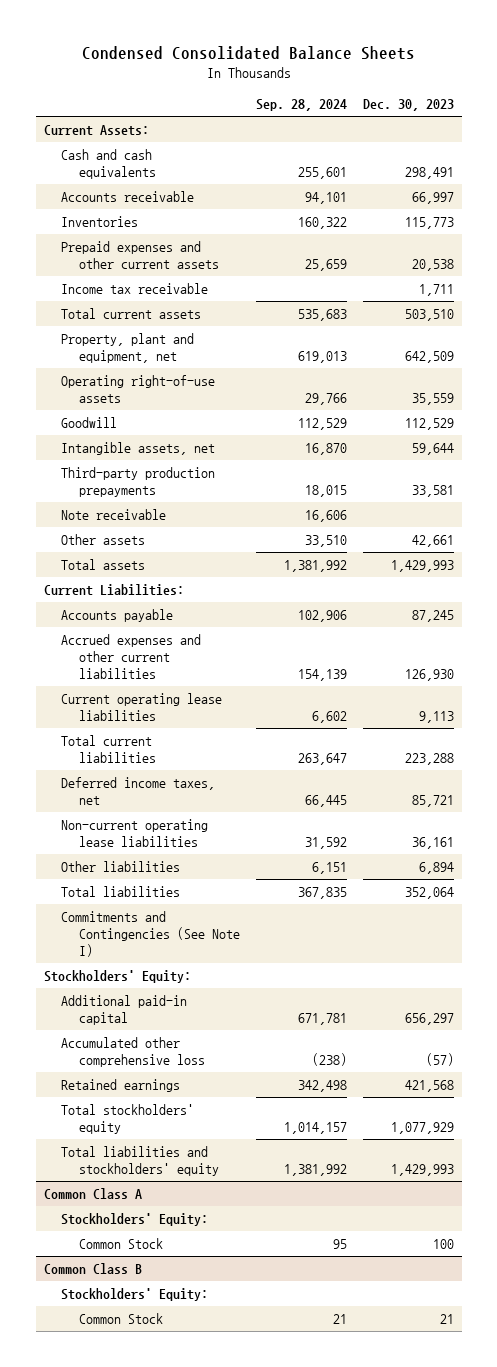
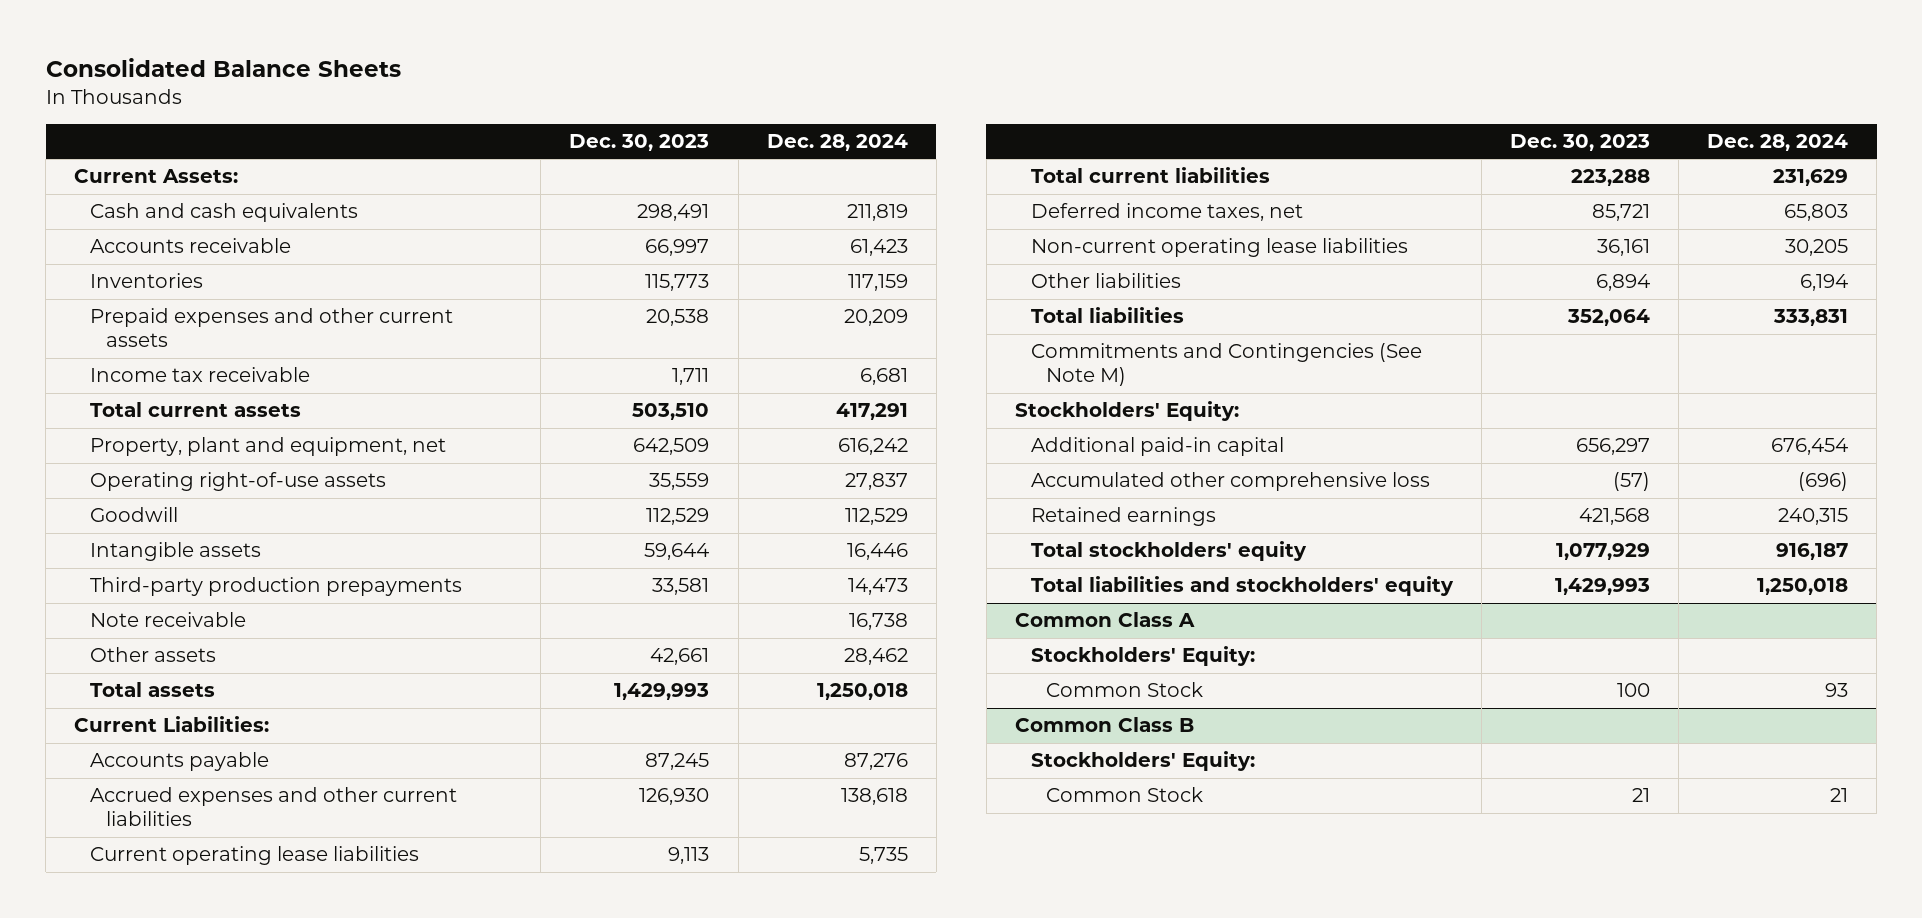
[81,45,415,60] Condensed Consolidated Balance Sheets -> [45,57,401,77] Consolidated Balance Sheets
[255,99,347,112] Sep. 28, 2024 -> none
none -> [766,134,908,152] Dec. 28, 2024
[61,442,216,456] Intangible assets, net -> [90,542,262,562] Intangible assets
[61,911,240,958] Commitments and Contingencies (See Note I) -> [1030,343,1422,387] Commitments and Contingencies (See Note M)

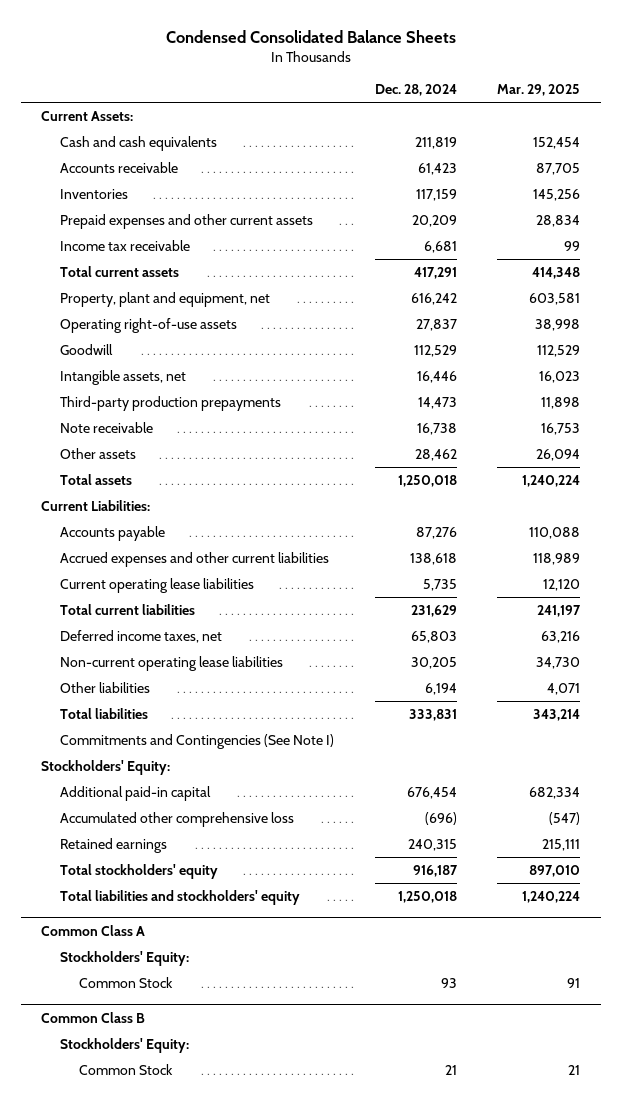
[45,57,401,77] Consolidated Balance Sheets -> [165,29,456,43] Condensed Consolidated Balance Sheets
[569,134,710,152] Dec. 30, 2023 -> none
none -> [497,84,581,97] Mar. 29, 2025
[90,542,262,562] Intangible assets -> [59,370,186,386] Intangible assets, net
[1030,343,1422,387] Commitments and Contingencies (See Note M) -> [59,734,334,750] Commitments and Contingencies (See Note I)

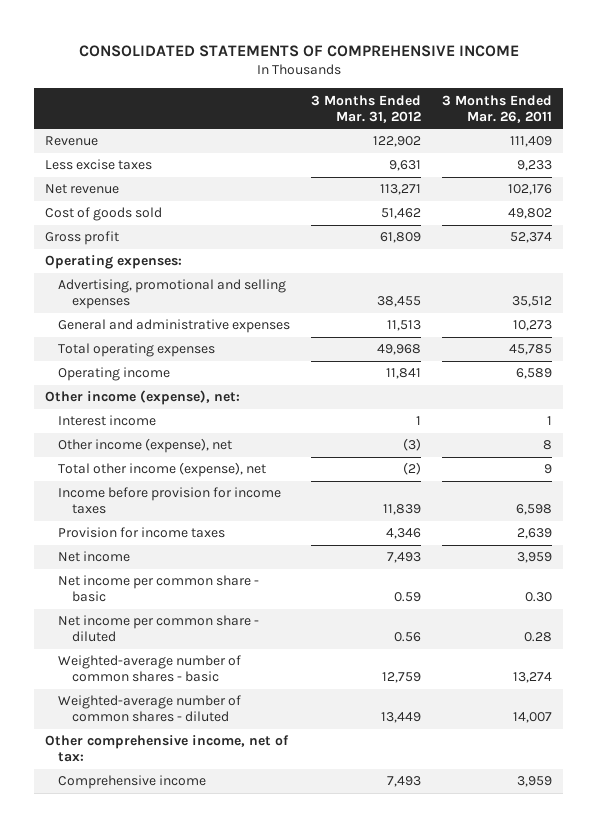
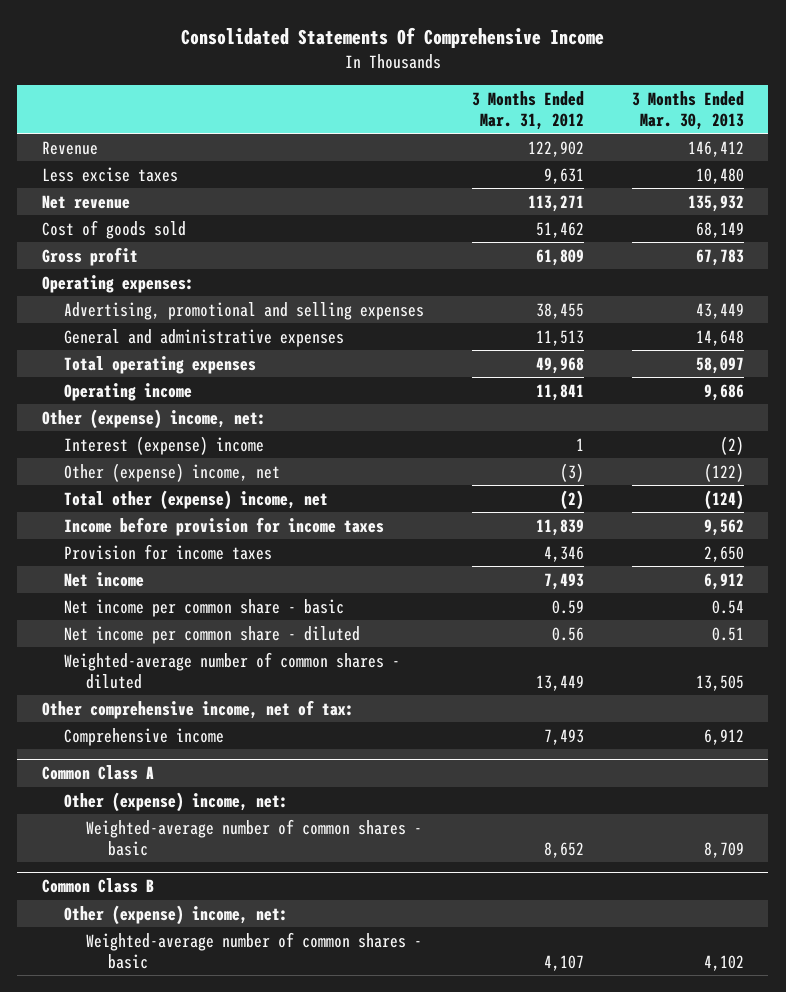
[78,44,519,57] CONSOLIDATED STATEMENTS OF COMPREHENSIVE INCOME -> [180,27,604,49] Consolidated Statements Of Comprehensive Income
[442,94,553,123] 3 Months Ended Mar. 26, 2011 -> none
none -> [632,91,745,130] 3 Months Ended Mar. 30, 2013
[44,390,240,406] Other income (expense), net: -> [41,408,266,429] Other (expense) income, net:
[58,415,157,427] Interest income -> [63,435,264,455] Interest (expense) income
[58,438,233,454] Other income (expense), net -> [63,462,280,482] Other (expense) income, net
[58,462,267,478] Total other income (expense), net -> [63,489,328,510] Total other (expense) income, net
[58,655,242,683] Weighted-average number of common shares - basic -> none
none -> [41,765,154,781] Common Class A
none -> [63,791,288,812] Other (expense) income, net:
none -> [86,818,423,856] Weighted-average number of common shares - basic
none -> [41,878,154,894] Common Class B
none -> [63,904,288,925] Other (expense) income, net:
none -> [86,931,423,969] Weighted-average number of common shares - basic

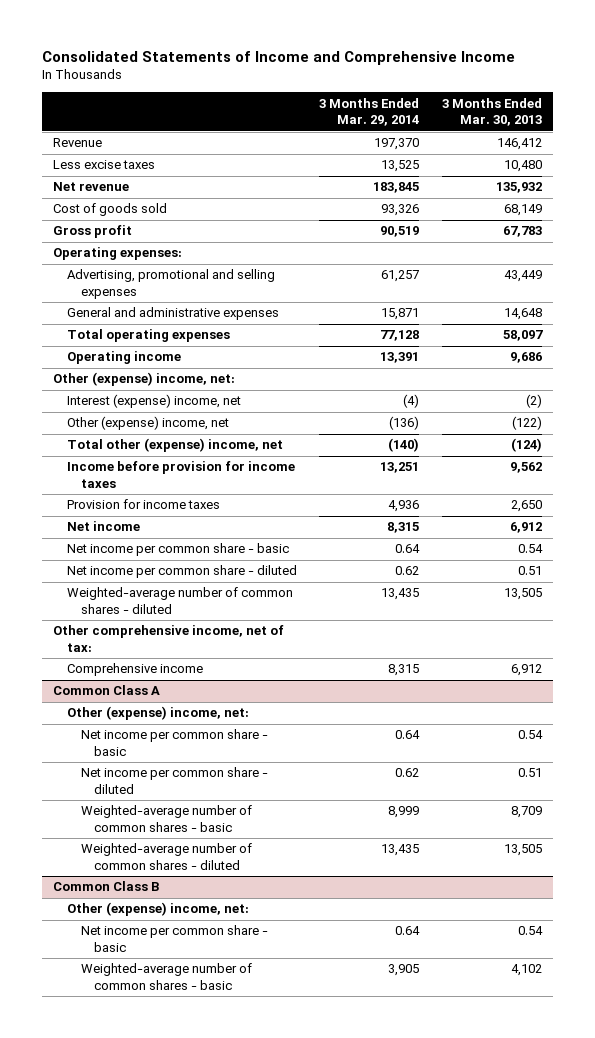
[180,27,604,49] Consolidated Statements Of Comprehensive Income -> [42,50,516,65] Consolidated Statements of Income and Comprehensive Income
[472,91,585,130] 3 Months Ended Mar. 31, 2012 -> none
none -> [319,97,420,127] 3 Months Ended Mar. 29, 2014
[63,435,264,455] Interest (expense) income -> [66,394,241,409] Interest (expense) income, net
none -> [80,729,268,757] Net income per common share - basic
none -> [80,767,268,795] Net income per common share - diluted
none -> [80,843,252,871] Weighted-average number of common shares - diluted
none -> [80,925,268,953] Net income per common share - basic

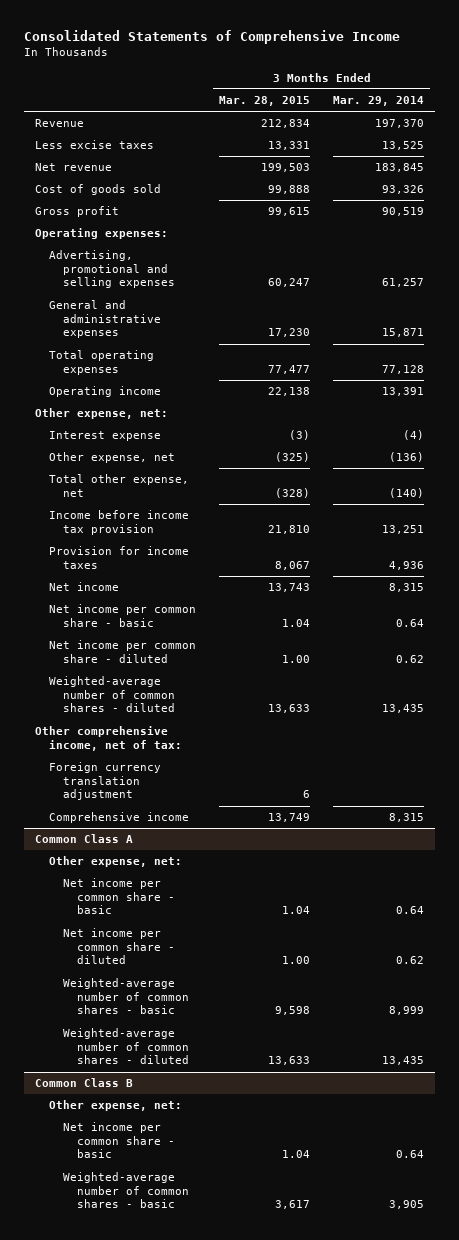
[42,50,516,65] Consolidated Statements of Income and Comprehensive Income -> [23,29,400,44] Consolidated Statements of Comprehensive Income
[441,97,542,127] 3 Months Ended Mar. 30, 2013 -> none
none -> [219,96,311,107] Mar. 28, 2015
[53,372,236,387] Other (expense) income, net: -> [35,408,169,420] Other expense, net:
[66,394,241,409] Interest (expense) income, net -> [49,431,162,442] Interest expense
[66,416,229,431] Other (expense) income, net -> [49,452,176,464] Other expense, net
[66,438,283,453] Total other (expense) income, net -> [49,474,190,497] Total other expense, net
[66,461,295,489] Income before provision for income taxes -> [49,510,190,535] Income before income tax provision
none -> [49,762,162,801] Foreign currency translation adjustment
[66,706,249,721] Other (expense) income, net: -> [49,856,183,868] Other expense, net:
[66,902,249,917] Other (expense) income, net: -> [49,1100,183,1112] Other expense, net:

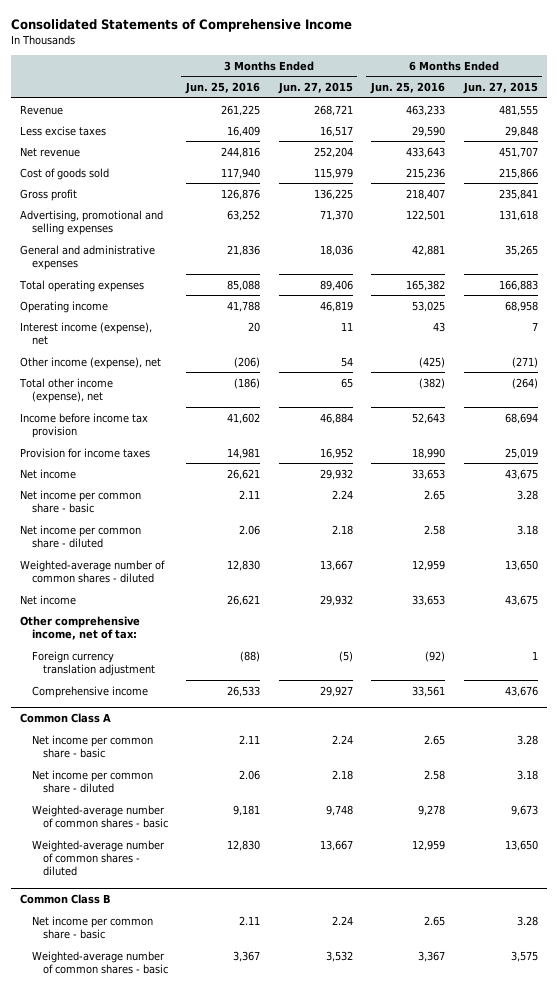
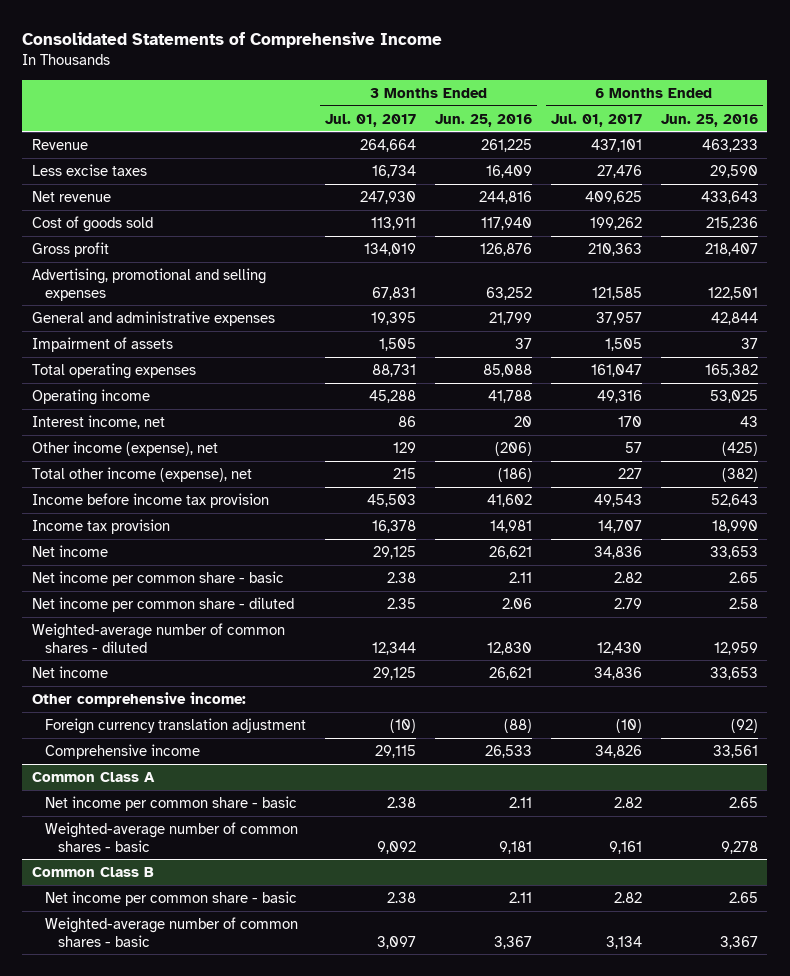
[277,82,353,95] Jun. 27, 2015 -> none
[462,82,538,95] Jun. 27, 2015 -> none
none -> [325,113,417,127] Jul. 01, 2017
none -> [550,113,642,127] Jul. 01, 2017
[227,244,261,256] 21,836 -> [488,311,532,325] 21,799
[412,244,446,256] 42,881 -> [710,311,758,325] 42,844
none -> [31,336,173,352] Impairment of assets
[20,321,153,345] Interest income (expense), net -> [31,414,165,429] Interest income, net
[20,447,151,458] Provision for income taxes -> [31,518,170,534] Income tax provision
[20,615,141,640] Other comprehensive income, net of tax: -> [31,691,246,707] Other comprehensive income:
[31,769,153,793] Net income per common share - diluted -> none
[31,839,165,877] Weighted-average number of common shares - diluted -> none

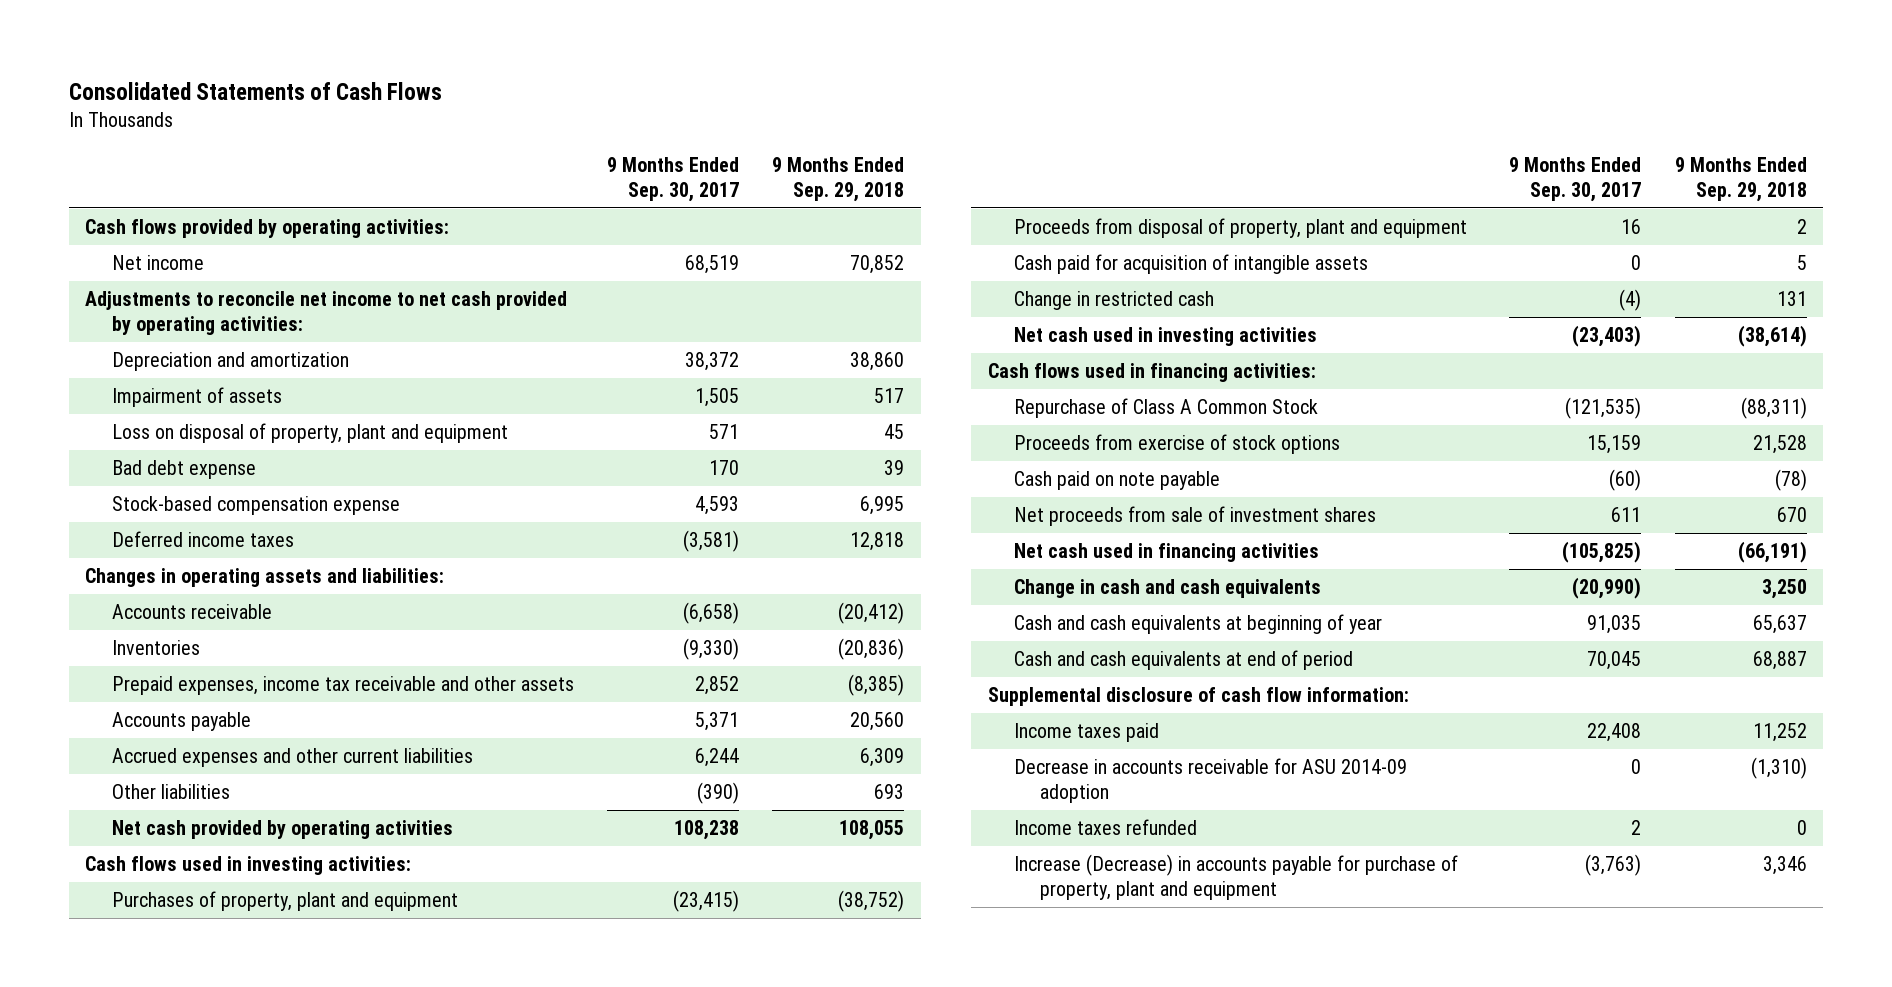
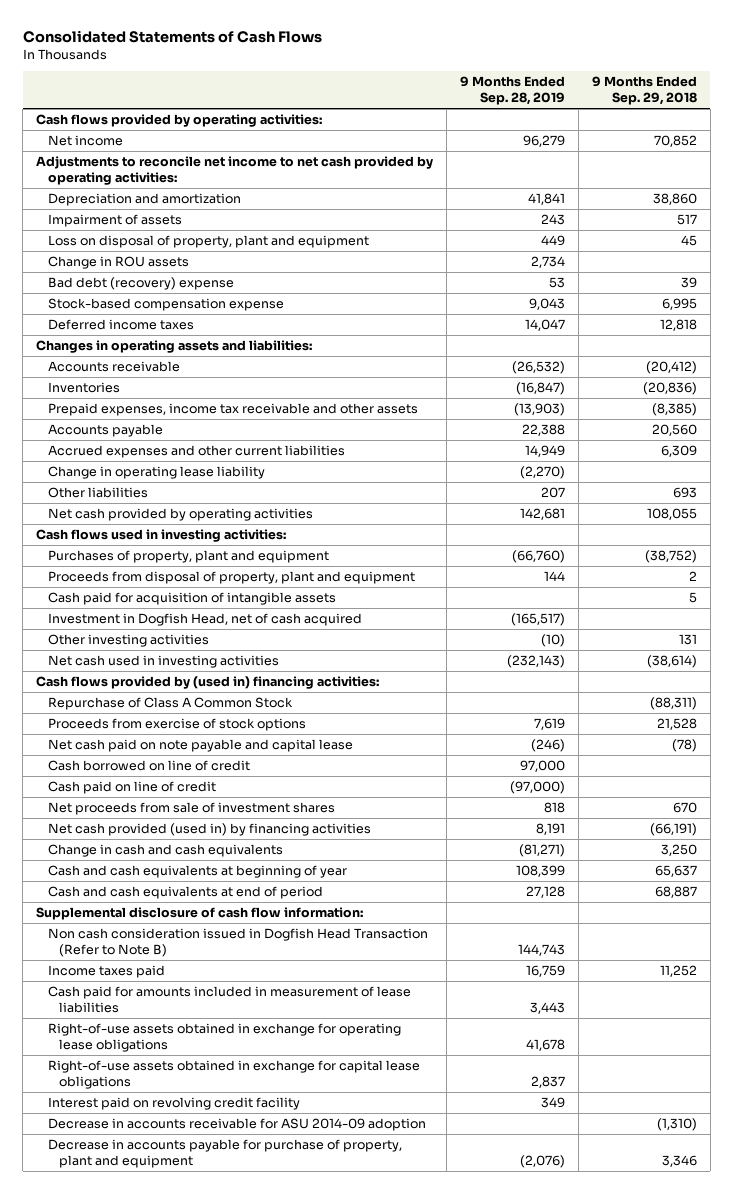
[606,156,739,202] 9 Months Ended Sep. 30, 2017 -> none
none -> [459,76,565,106] 9 Months Ended Sep. 28, 2019
none -> [47,255,189,269] Change in ROU assets
[111,460,256,480] Bad debt expense -> [47,276,234,290] Bad debt (recovery) expense
none -> [47,465,265,479] Change in operating lease liability
none -> [47,612,362,626] Investment in Dogfish Head, net of cash acquired
[1013,291,1214,311] Change in restricted cash -> [47,633,209,647] Other investing activities
[987,363,1316,383] Cash flows used in financing activities: -> [36,675,380,689] Cash flows provided by (used in) financing activities:
[1013,471,1220,491] Cash paid on note payable -> [47,738,353,752] Net cash paid on note payable and capital lease
none -> [47,759,250,771] Cash borrowed on line of credit
none -> [47,780,216,794] Cash paid on line of credit
[1013,543,1319,563] Net cash used in financing activities -> [47,822,371,836] Net cash provided (used in) by financing activities
none -> [47,927,428,958] Non cash consideration issued in Dogfish Head Transaction (Refer to Note B)
none -> [47,985,411,1014] Cash paid for amounts included in measurement of lease liabilities
none -> [47,1022,401,1053] Right-of-use assets obtained in exchange for operating lease obligations
none -> [47,1059,420,1090] Right-of-use assets obtained in exchange for capital lease obligations
none -> [47,1096,300,1110] Interest paid on revolving credit facility
[1013,819,1197,836] Income taxes refunded -> none
[1013,854,1458,900] Increase (Decrease) in accounts payable for purchase of property, plant and equipment -> [47,1138,402,1169] Decrease in accounts payable for purchase of property, plant and equipment

